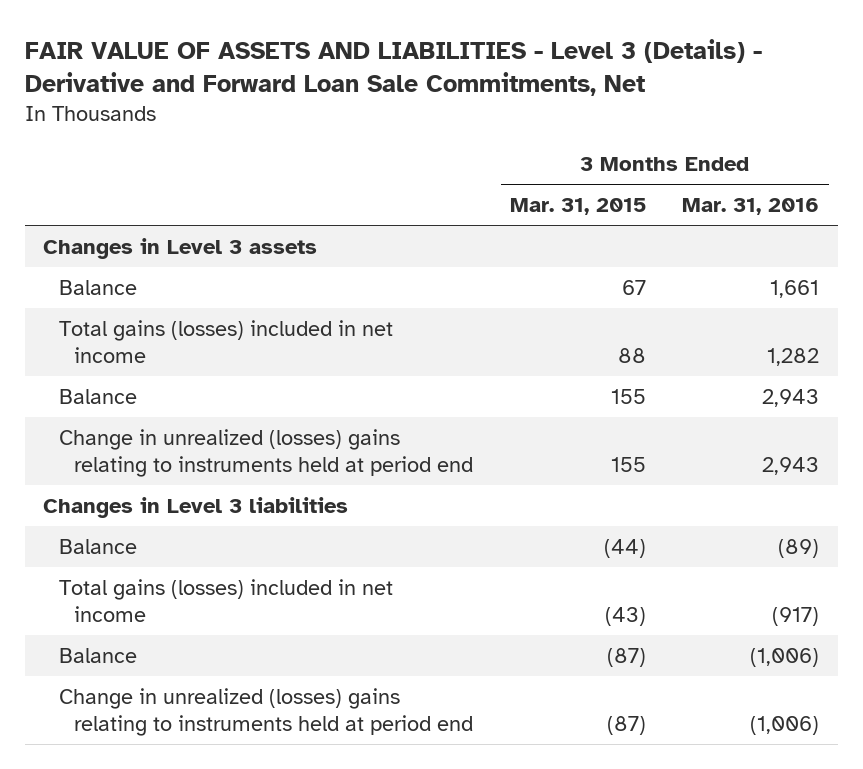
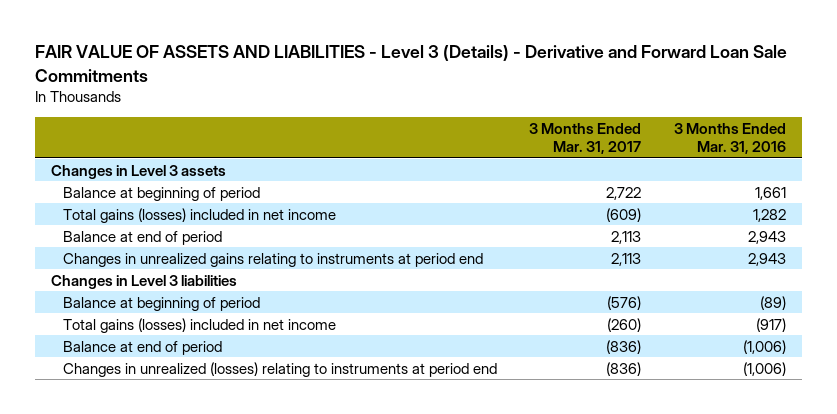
[24,38,762,97] FAIR VALUE OF ASSETS AND LIABILITIES - Level 3 (Details) - Derivative and Forward Loan Sale Commitments, Net -> [34,45,787,82] FAIR VALUE OF ASSETS AND LIABILITIES - Level 3 (Details) - Derivative and Forward Loan Sale Commitments
[509,198,646,216] Mar. 31, 2015 -> none
none -> [529,122,642,155] 3 Months Ended Mar. 31, 2017
[58,279,137,295] Balance -> [62,186,260,201] Balance at beginning of period
[58,388,137,404] Balance -> [62,230,222,245] Balance at end of period
[58,428,474,477] Change in unrealized (losses) gains relating to instruments held at period end -> [62,252,483,267] Changes in unrealized gains relating to instruments at period end
[58,538,137,554] Balance -> [62,296,260,311] Balance at beginning of period
[58,647,137,663] Balance -> [62,340,222,355] Balance at end of period
[58,687,474,736] Change in unrealized (losses) gains relating to instruments held at period end -> [62,361,497,377] Changes in unrealized (losses) relating to instruments at period end

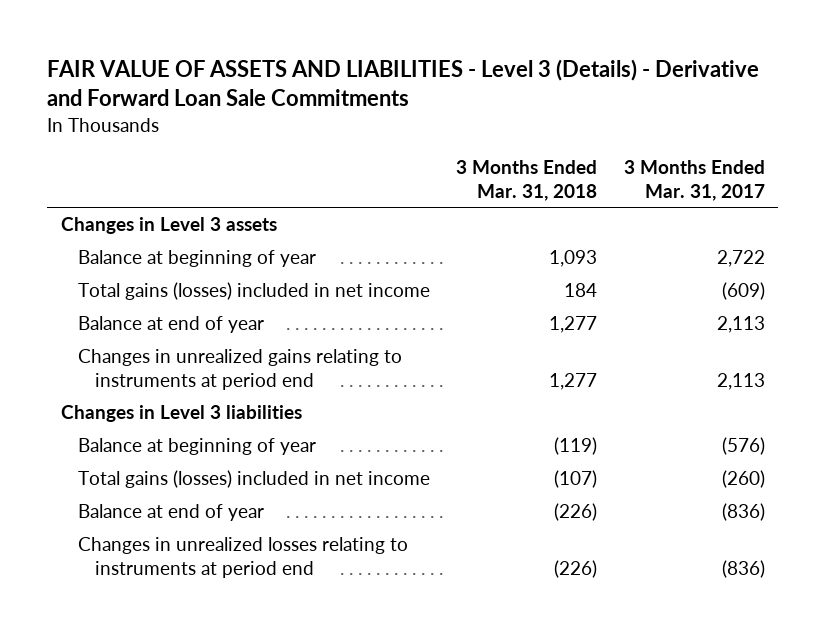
[673,122,786,155] 3 Months Ended Mar. 31, 2016 -> none
none -> [456,160,598,201] 3 Months Ended Mar. 31, 2018
[62,186,260,201] Balance at beginning of period -> [77,250,316,268] Balance at beginning of year
[62,230,222,245] Balance at end of period -> [77,316,264,334] Balance at end of year
[62,296,260,311] Balance at beginning of period -> [77,438,316,456] Balance at beginning of year
[62,340,222,355] Balance at end of period -> [77,504,264,522] Balance at end of year
[62,361,497,377] Changes in unrealized (losses) relating to instruments at period end -> [77,537,408,578] Changes in unrealized losses relating to instruments at period end

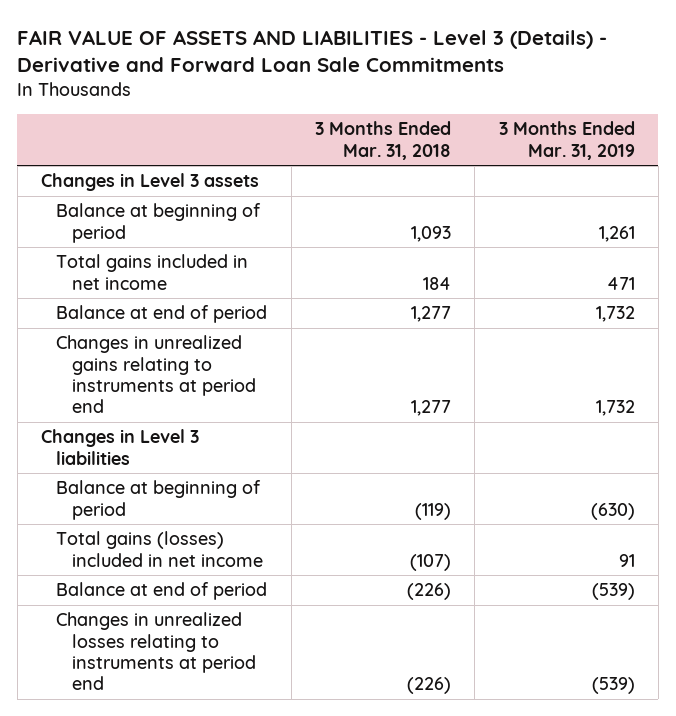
[623,160,765,201] 3 Months Ended Mar. 31, 2017 -> none
none -> [498,121,635,160] 3 Months Ended Mar. 31, 2019
[77,250,316,268] Balance at beginning of year -> [56,203,262,243] Balance at beginning of period
[77,282,430,301] Total gains (losses) included in net income -> [56,254,249,290] Total gains included in net income
[77,316,264,334] Balance at end of year -> [56,305,268,324] Balance at end of period
[77,438,316,456] Balance at beginning of year -> [56,480,262,520] Balance at beginning of period
[77,504,264,522] Balance at end of year -> [56,582,268,601] Balance at end of period

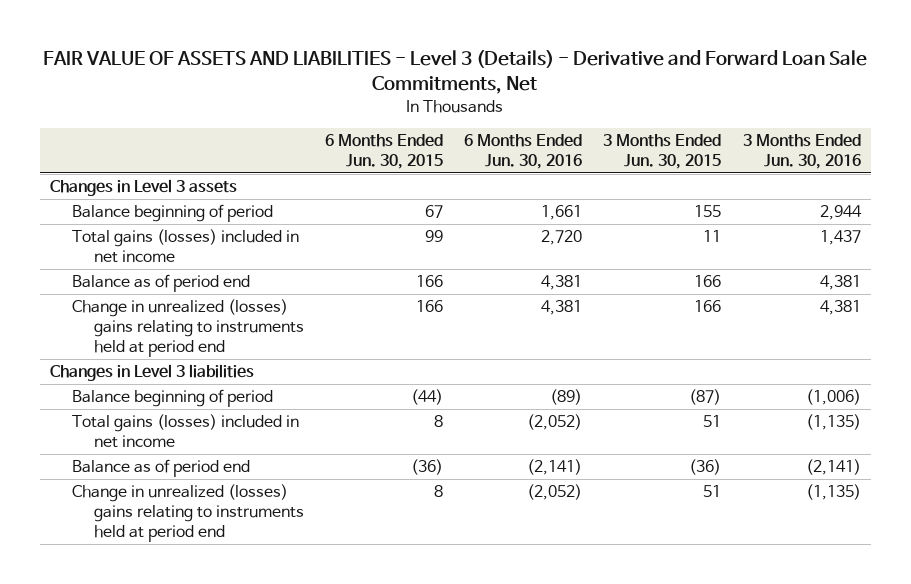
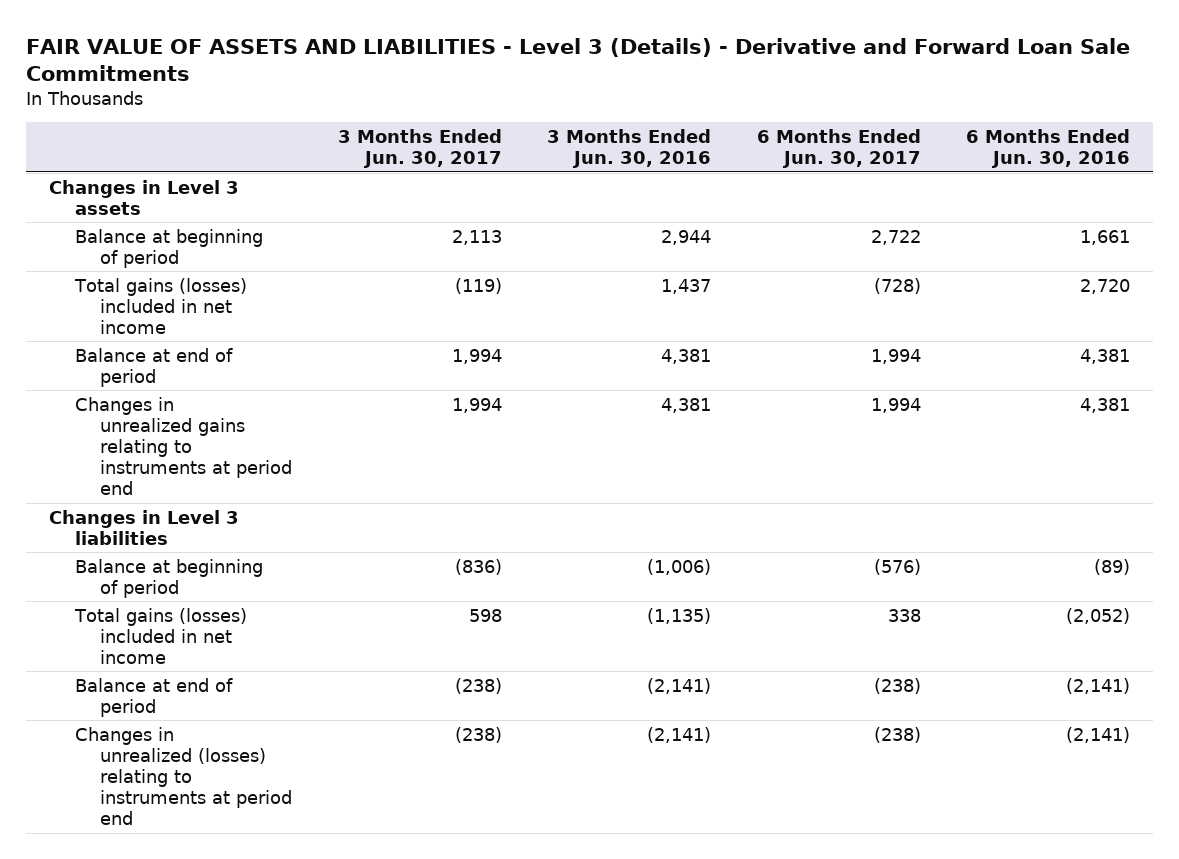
[43,49,868,94] FAIR VALUE OF ASSETS AND LIABILITIES - Level 3 (Details) - Derivative and Forward Loan Sale Commitments, Net -> [26,37,1131,81] FAIR VALUE OF ASSETS AND LIABILITIES - Level 3 (Details) - Derivative and Forward Loan Sale Commitments
[324,134,443,170] 6 Months Ended Jun. 30, 2015 -> none
[603,134,722,170] 3 Months Ended Jun. 30, 2015 -> none
none -> [337,129,502,169] 3 Months Ended Jun. 30, 2017
none -> [756,129,921,169] 6 Months Ended Jun. 30, 2017
[71,204,273,223] Balance beginning of period -> [74,228,263,268] Balance at beginning of period
[71,274,250,293] Balance as of period end -> [74,347,233,387] Balance at end of period
[71,299,304,358] Change in unrealized (losses) gains relating to instruments held at period end -> [74,396,293,495] Changes in unrealized gains relating to instruments at period end
[71,389,273,408] Balance beginning of period -> [74,558,263,598] Balance at beginning of period
[71,459,250,478] Balance as of period end -> [74,677,233,717] Balance at end of period
[71,484,304,543] Change in unrealized (losses) gains relating to instruments held at period end -> [74,726,293,825] Changes in unrealized (losses) relating to instruments at period end
[527,484,583,501] (2,052) -> [1065,726,1130,743] (2,141)
[805,484,861,501] (1,135) -> [647,726,712,743] (2,141)

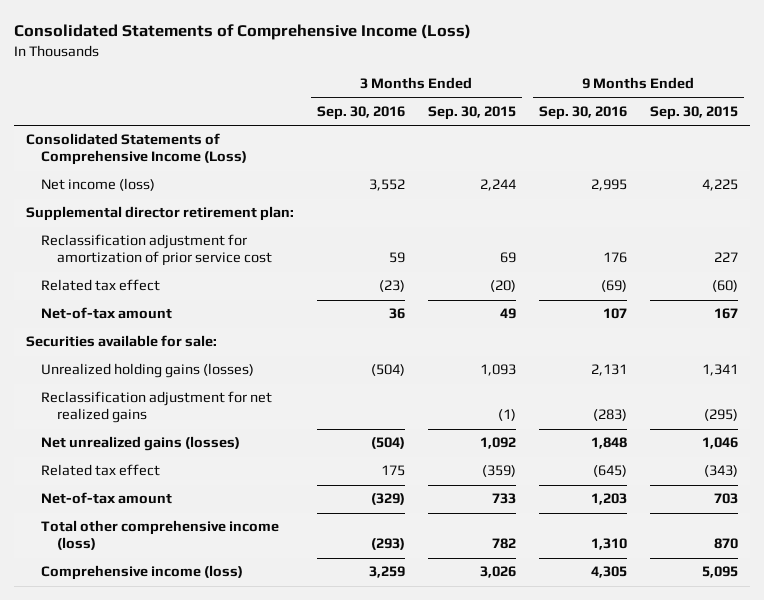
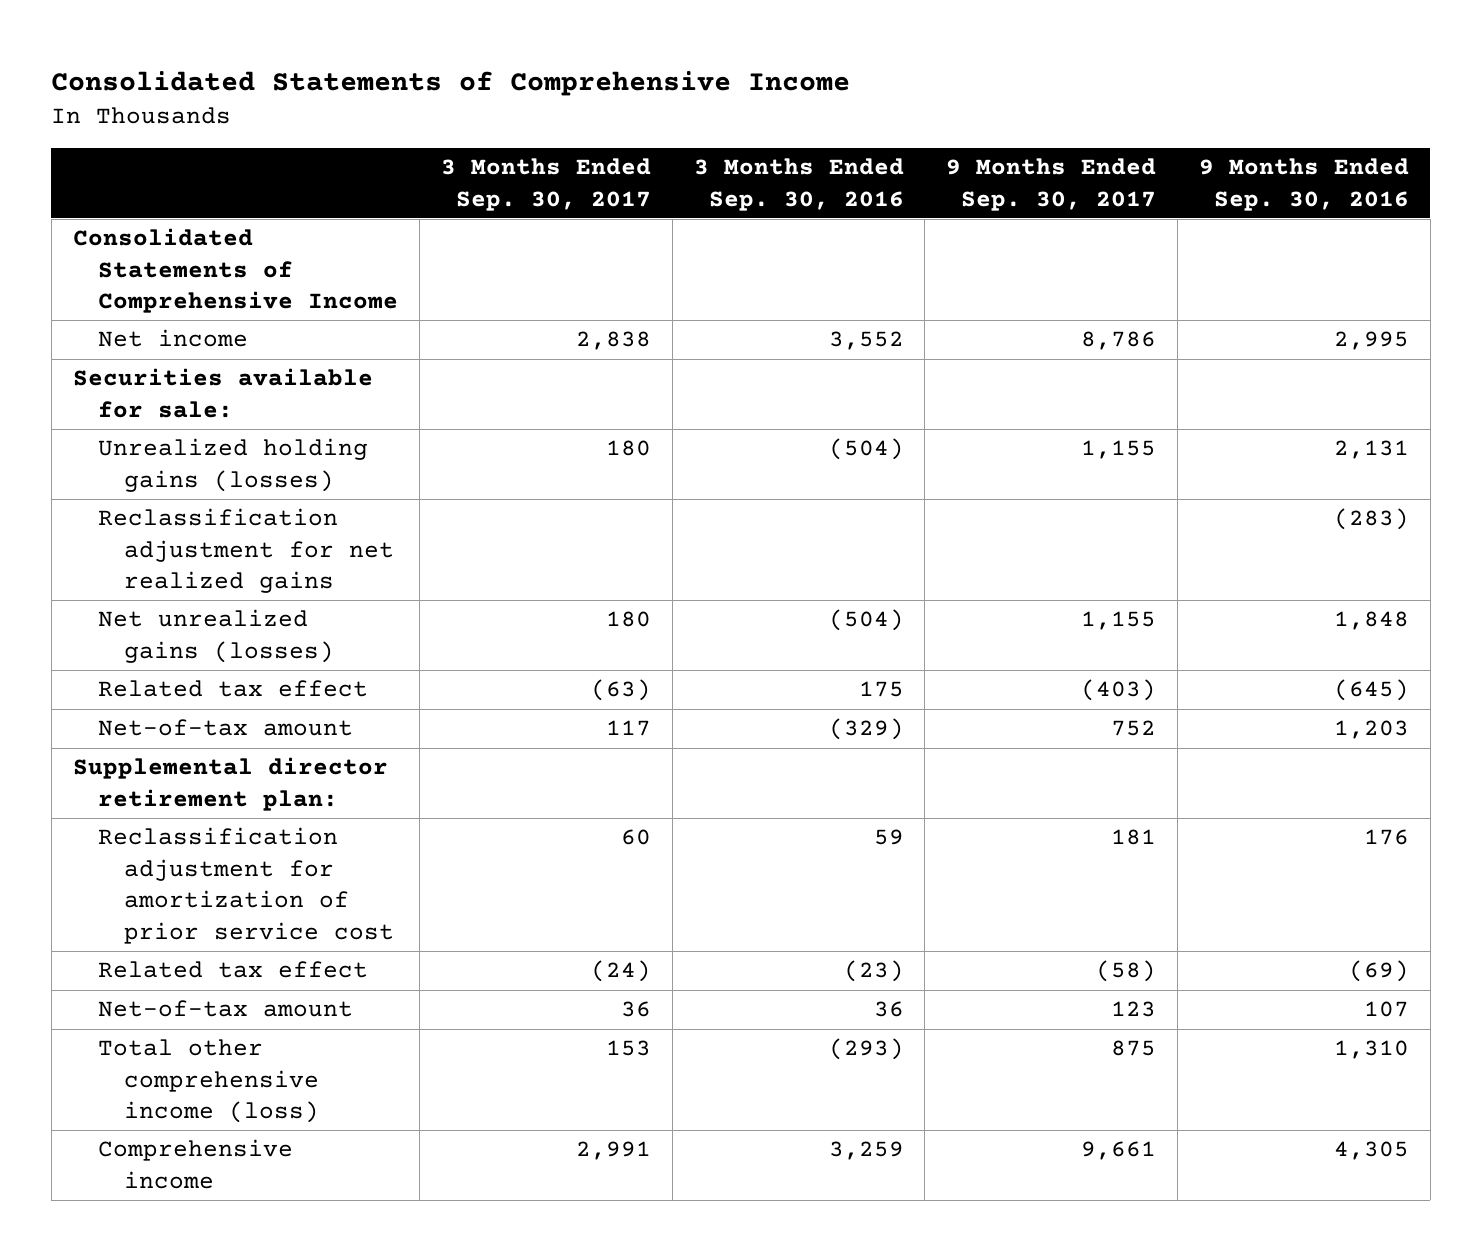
[13,24,471,41] Consolidated Statements of Comprehensive Income (Loss) -> [51,70,851,96] Consolidated Statements of Comprehensive Income
[427,105,516,120] Sep. 30, 2015 -> none
[650,105,739,120] Sep. 30, 2015 -> none
none -> [440,158,651,211] 3 Months Ended Sep. 30, 2017
none -> [946,158,1157,211] 9 Months Ended Sep. 30, 2017
[25,133,248,166] Consolidated Statements of Comprehensive Income (Loss) -> [72,228,399,314] Consolidated Statements of Comprehensive Income
[41,178,156,192] Net income (loss) -> [98,329,249,348] Net income
[25,206,294,222] Supplemental director retirement plan: -> [72,757,388,811] Supplemental director retirement plan:
[41,234,273,267] Reclassification adjustment for amortization of prior service cost -> [98,827,394,944] Reclassification adjustment for amortization of prior service cost
[41,279,161,292] Related tax effect -> [98,961,369,979] Related tax effect
[41,307,173,320] Net-of-tax amount -> [98,1000,354,1018] Net-of-tax amount
[41,565,244,581] Comprehensive income (loss) -> [98,1139,294,1189] Comprehensive income

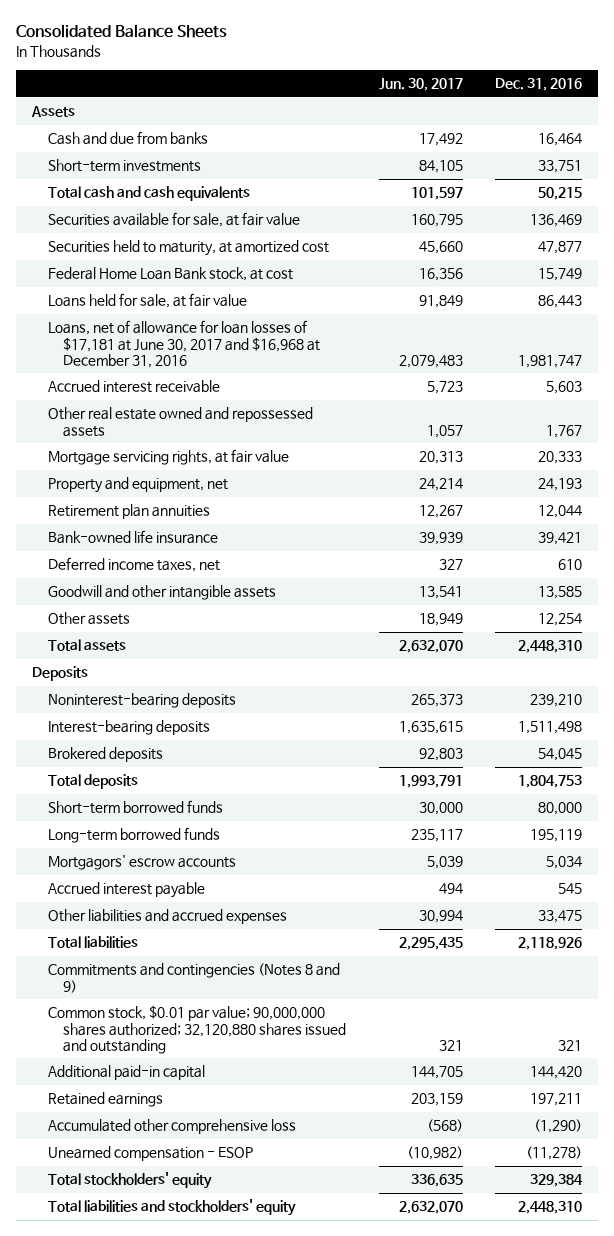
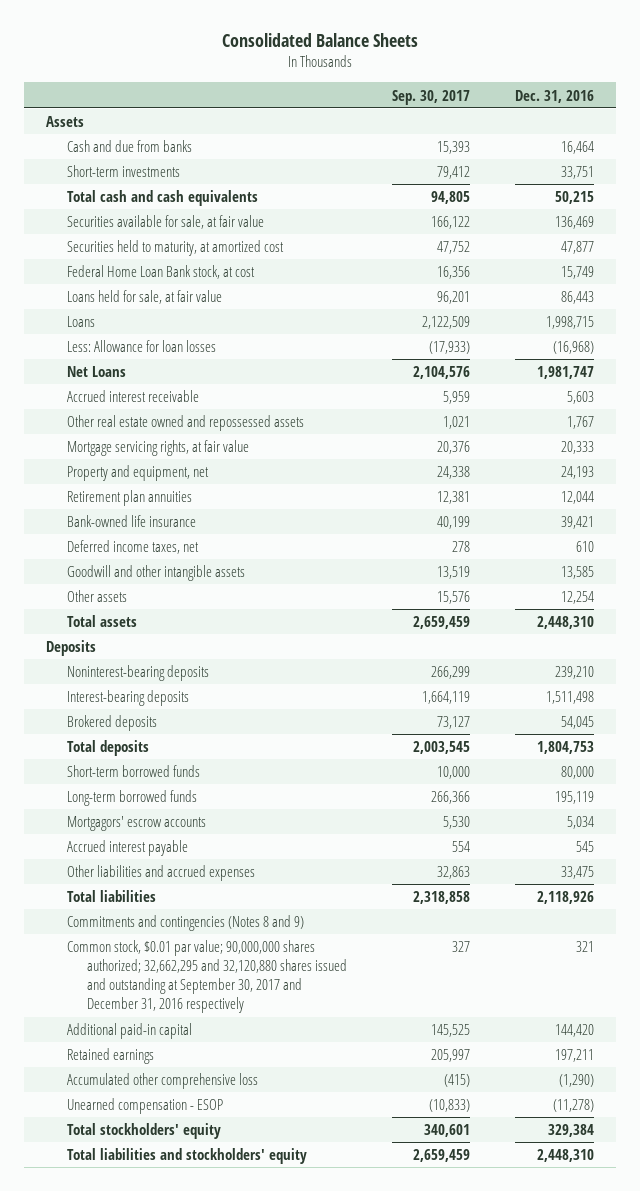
[378,78,463,92] Jun. 30, 2017 -> none
none -> [391,89,470,105] Sep. 30, 2017
none -> [66,316,95,328] Loans
none -> [66,340,216,353] Less: Allowance for loan losses
[47,320,321,368] Loans, net of allowance for loan losses of $17,181 at June 30, 2017 and $16,968 at December 31, 2016 -> [66,366,126,378] Net Loans
[47,1005,347,1054] Common stock, $0.01 par value; 90,000,000 shares authorized; 32,120,880 shares issued and outstanding -> [66,940,347,1014] Common stock, $0.01 par value; 90,000,000 shares authorized; 32,662,295 and 32,120,880 shares issued and outstanding at September 30, 2017 and December 31, 2016 respectively

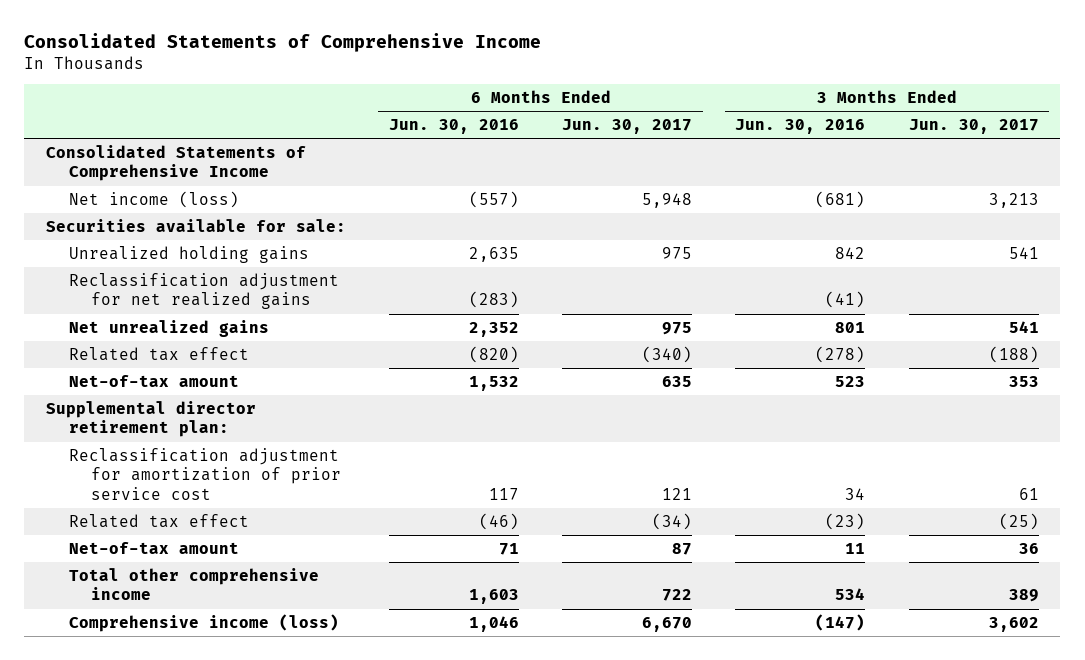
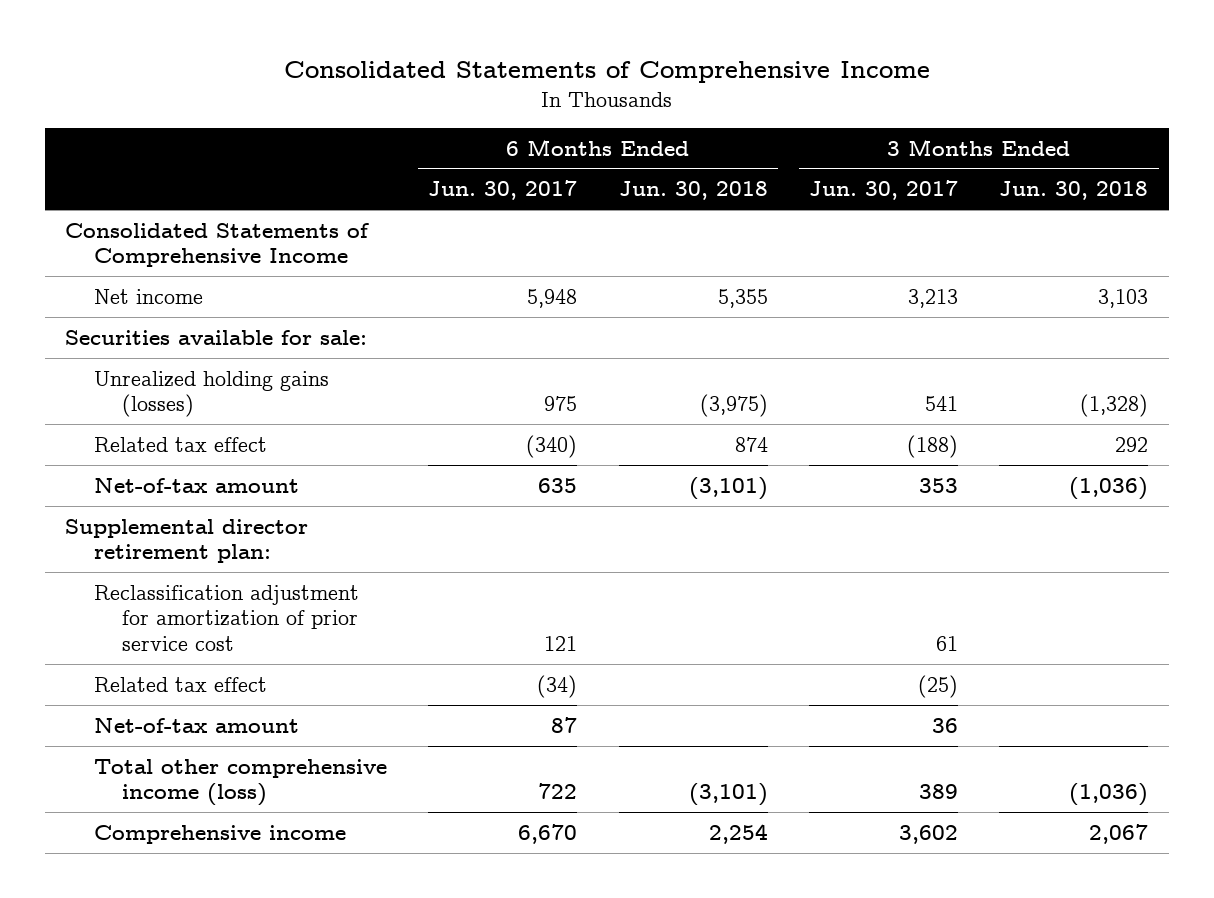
[389,119,520,135] Jun. 30, 2016 -> none
[735,119,866,135] Jun. 30, 2016 -> none
none -> [618,181,768,201] Jun. 30, 2018
none -> [999,181,1149,201] Jun. 30, 2018
[68,190,239,208] Net income (loss) -> [93,288,203,304] Net income
[68,272,339,310] Reclassification adjustment for net realized gains -> none
[68,319,269,337] Net unrealized gains -> none
[68,245,309,263] Unrealized holding gains -> [93,370,329,418] Unrealized holding gains (losses)
[68,567,319,601] Total other comprehensive income -> [93,758,387,807] Total other comprehensive income (loss)
[68,613,339,632] Comprehensive income (loss) -> [93,824,346,844] Comprehensive income

